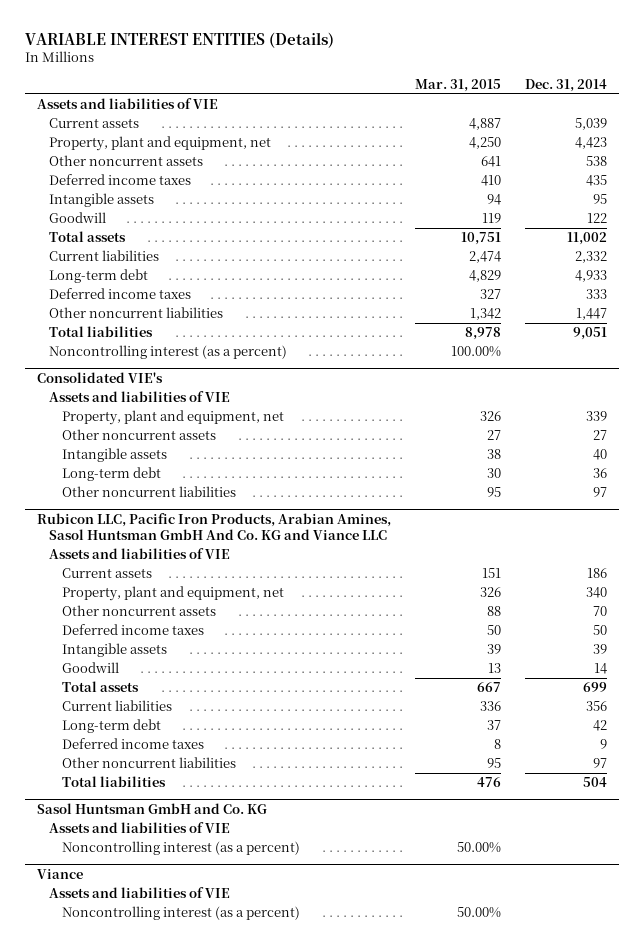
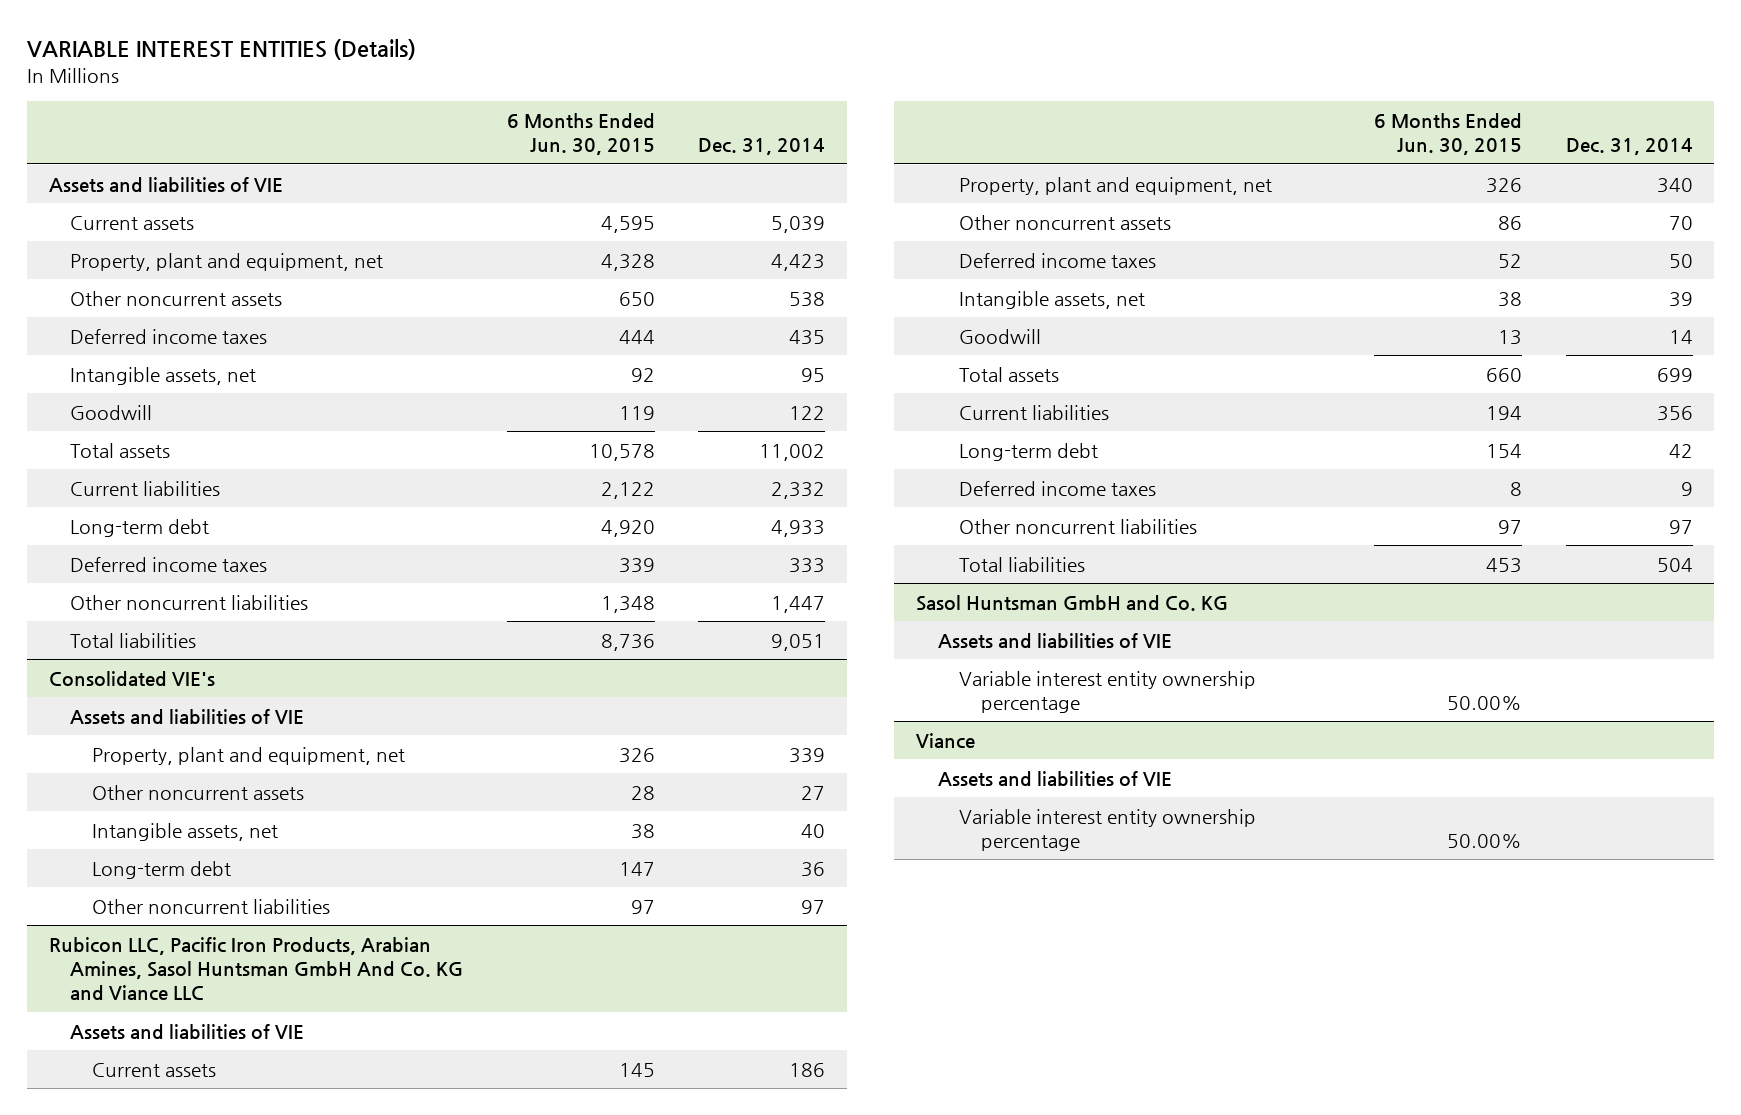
[414,78,501,92] Mar. 31, 2015 -> none
none -> [506,112,655,156] 6 Months Ended Jun. 30, 2015
[49,193,155,208] Intangible assets -> [70,366,257,385] Intangible assets, net
[49,345,288,360] Noncontrolling interest (as a percent) -> none
[61,448,167,463] Intangible assets -> [92,822,279,841] Intangible assets, net
[61,643,167,658] Intangible assets -> [959,290,1146,309] Intangible assets, net
[61,841,300,856] Noncontrolling interest (as a percent) -> none
none -> [959,670,1257,713] Variable interest entity ownership percentage
[61,906,300,921] Noncontrolling interest (as a percent) -> none
none -> [959,808,1257,851] Variable interest entity ownership percentage

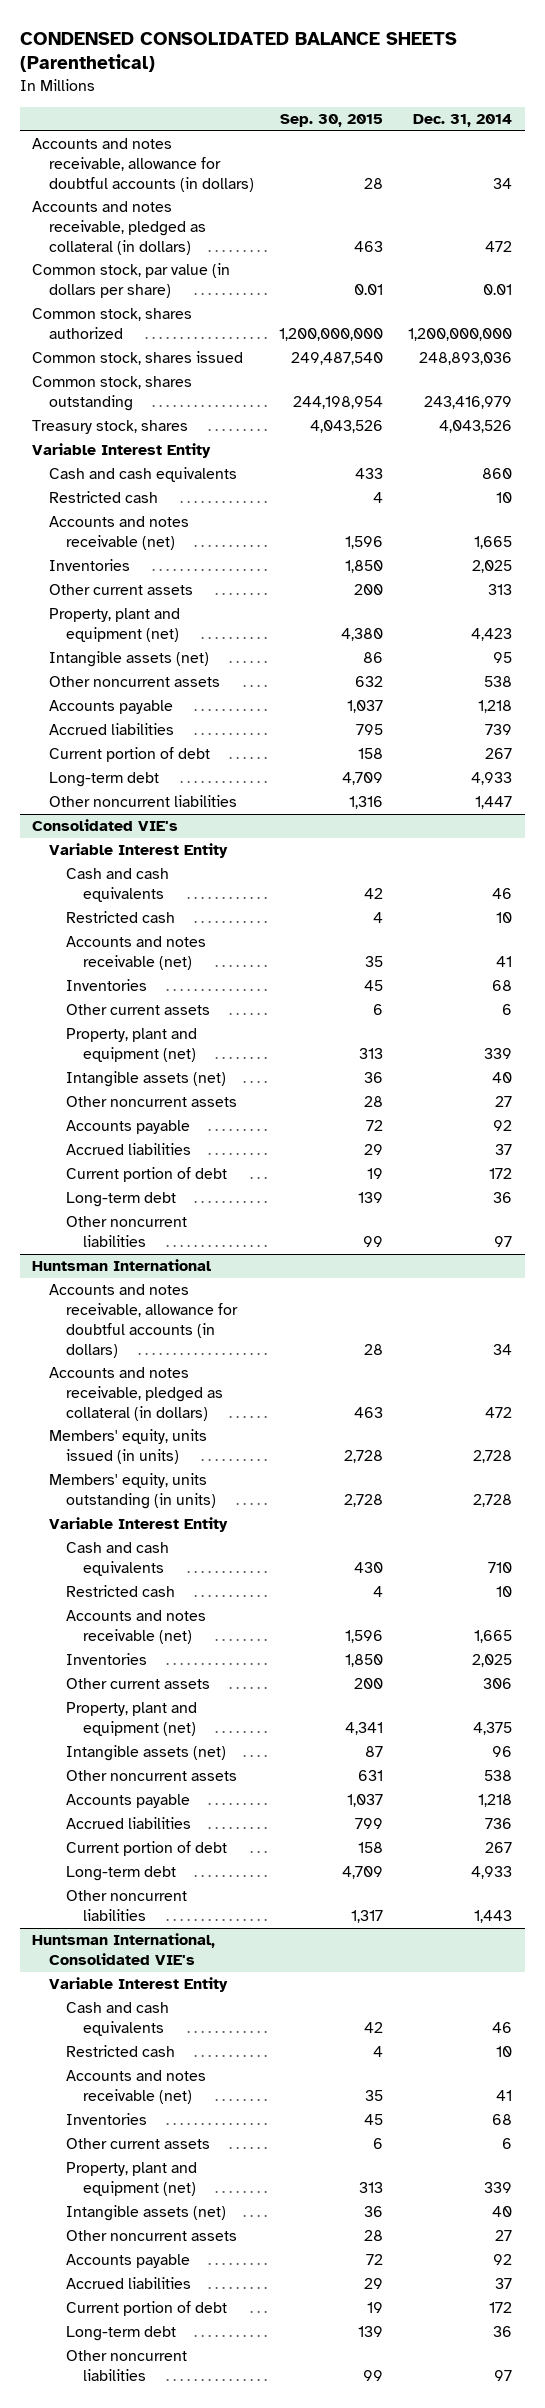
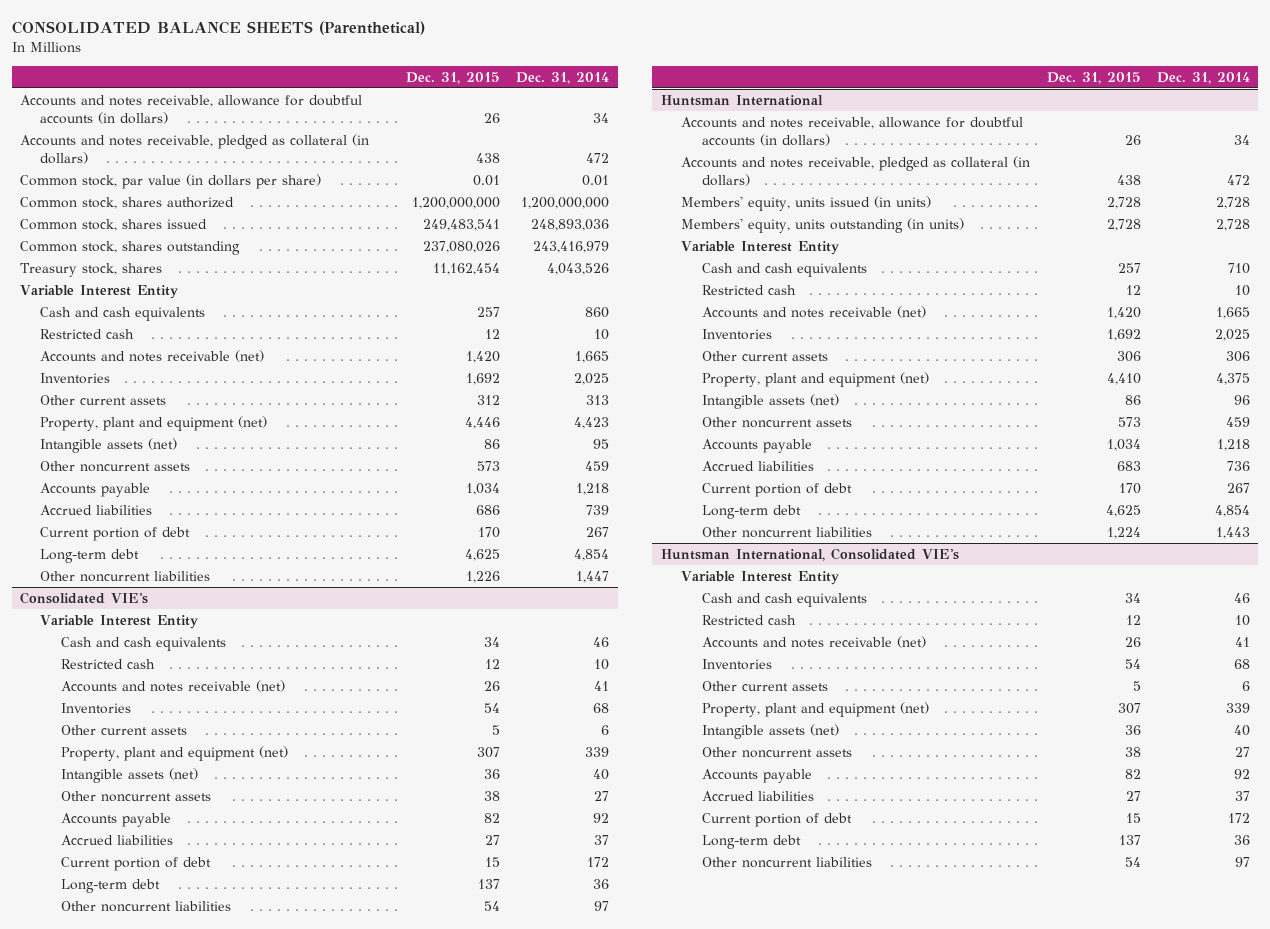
[19,31,457,73] CONDENSED CONSOLIDATED BALANCE SHEETS (Parenthetical) -> [11,21,425,36] CONSOLIDATED BALANCE SHEETS (Parenthetical)
[280,114,384,128] Sep. 30, 2015 -> none
none -> [405,71,500,84] Dec. 31, 2015
[484,676,513,688] 538 -> [585,460,610,471] 459
[471,772,513,786] 4,933 -> [574,548,610,561] 4,854
[484,1770,513,1782] 538 -> [1226,416,1251,427] 459
[471,1866,513,1880] 4,933 -> [1215,504,1251,517] 4,854

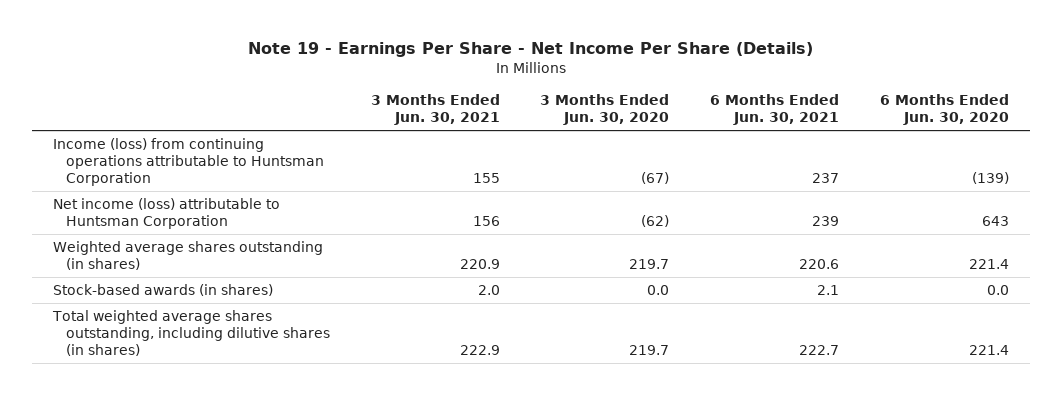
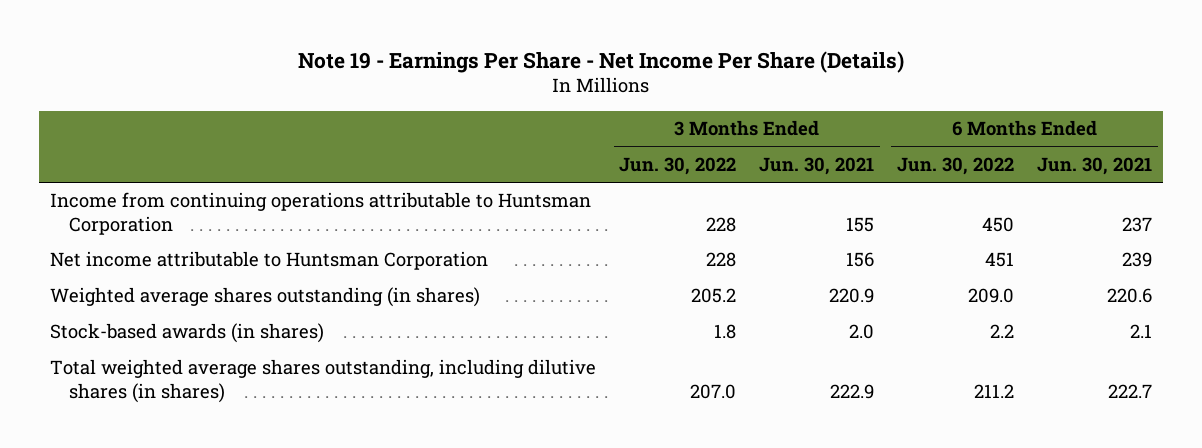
[540,94,670,126] 3 Months Ended Jun. 30, 2020 -> none
[880,94,1010,126] 6 Months Ended Jun. 30, 2020 -> none
none -> [619,156,737,175] Jun. 30, 2022
none -> [897,156,1015,175] Jun. 30, 2022
[52,138,324,186] Income (loss) from continuing operations attributable to Huntsman Corporation -> [50,192,592,235] Income from continuing operations attributable to Huntsman Corporation
[52,198,280,229] Net income (loss) attributable to Huntsman Corporation -> [50,251,489,271] Net income attributable to Huntsman Corporation

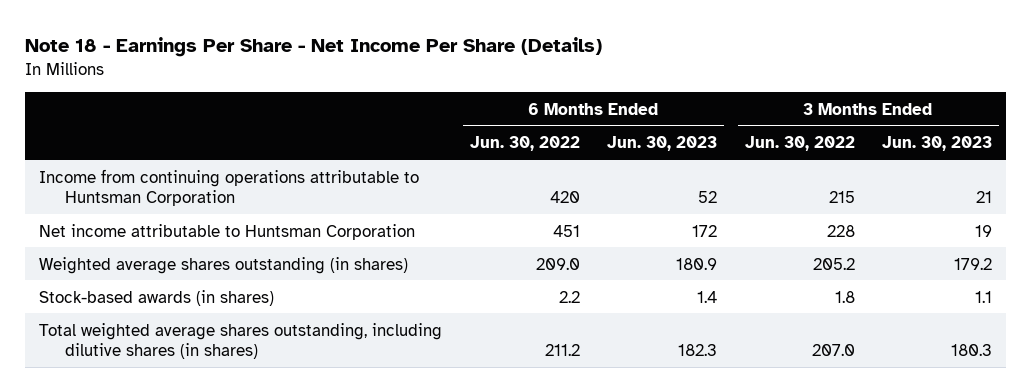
[298,50,905,73] Note 19 - Earnings Per Share - Net Income Per Share (Details) -> [25,37,603,58] Note 18 - Earnings Per Share - Net Income Per Share (Details)
[759,156,875,175] Jun. 30, 2021 -> none
[1037,156,1153,175] Jun. 30, 2021 -> none
none -> [607,136,718,152] Jun. 30, 2023
none -> [882,136,993,152] Jun. 30, 2023
[706,216,737,232] 228 -> [828,191,855,204] 215
[982,216,1015,232] 450 -> [549,191,580,204] 420

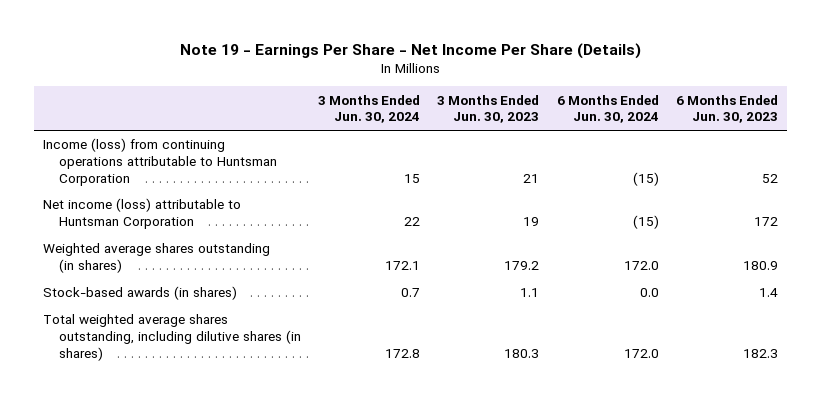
[25,37,603,58] Note 18 - Earnings Per Share - Net Income Per Share (Details) -> [179,42,641,59] Note 19 - Earnings Per Share - Net Income Per Share (Details)
[469,136,580,152] Jun. 30, 2022 -> none
[744,136,855,152] Jun. 30, 2022 -> none
none -> [318,94,421,124] 3 Months Ended Jun. 30, 2024
none -> [556,94,659,124] 6 Months Ended Jun. 30, 2024
[39,168,420,207] Income from continuing operations attributable to Huntsman Corporation -> [42,138,277,186] Income (loss) from continuing operations attributable to Huntsman Corporation
[39,223,416,240] Net income attributable to Huntsman Corporation -> [42,198,241,229] Net income (loss) attributable to Huntsman Corporation

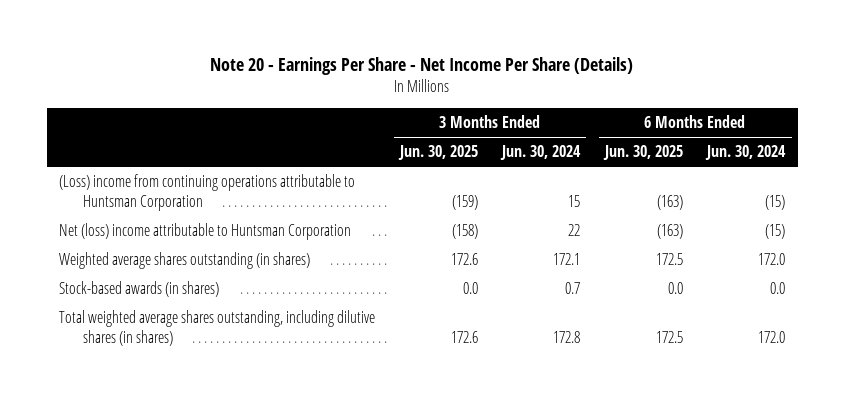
[179,42,641,59] Note 19 - Earnings Per Share - Net Income Per Share (Details) -> [210,57,634,76] Note 20 - Earnings Per Share - Net Income Per Share (Details)
[437,94,540,124] 3 Months Ended Jun. 30, 2023 -> none
[676,94,779,124] 6 Months Ended Jun. 30, 2023 -> none
none -> [397,145,478,161] Jun. 30, 2025
none -> [602,145,683,161] Jun. 30, 2025
[42,138,277,186] Income (loss) from continuing operations attributable to Huntsman Corporation -> [59,174,356,212] (Loss) income from continuing operations attributable to Huntsman Corporation
[42,198,241,229] Net income (loss) attributable to Huntsman Corporation -> [59,223,352,241] Net (loss) income attributable to Huntsman Corporation

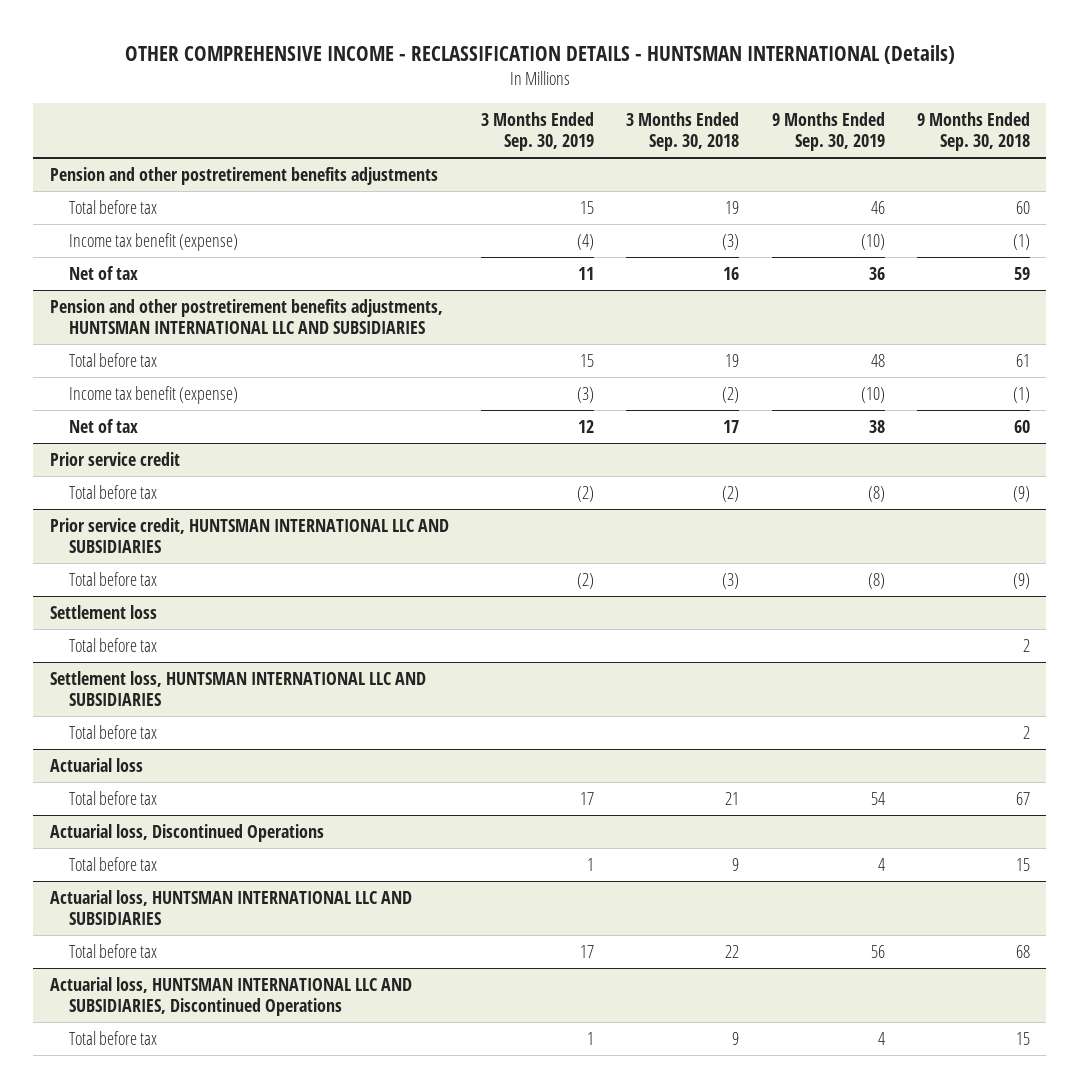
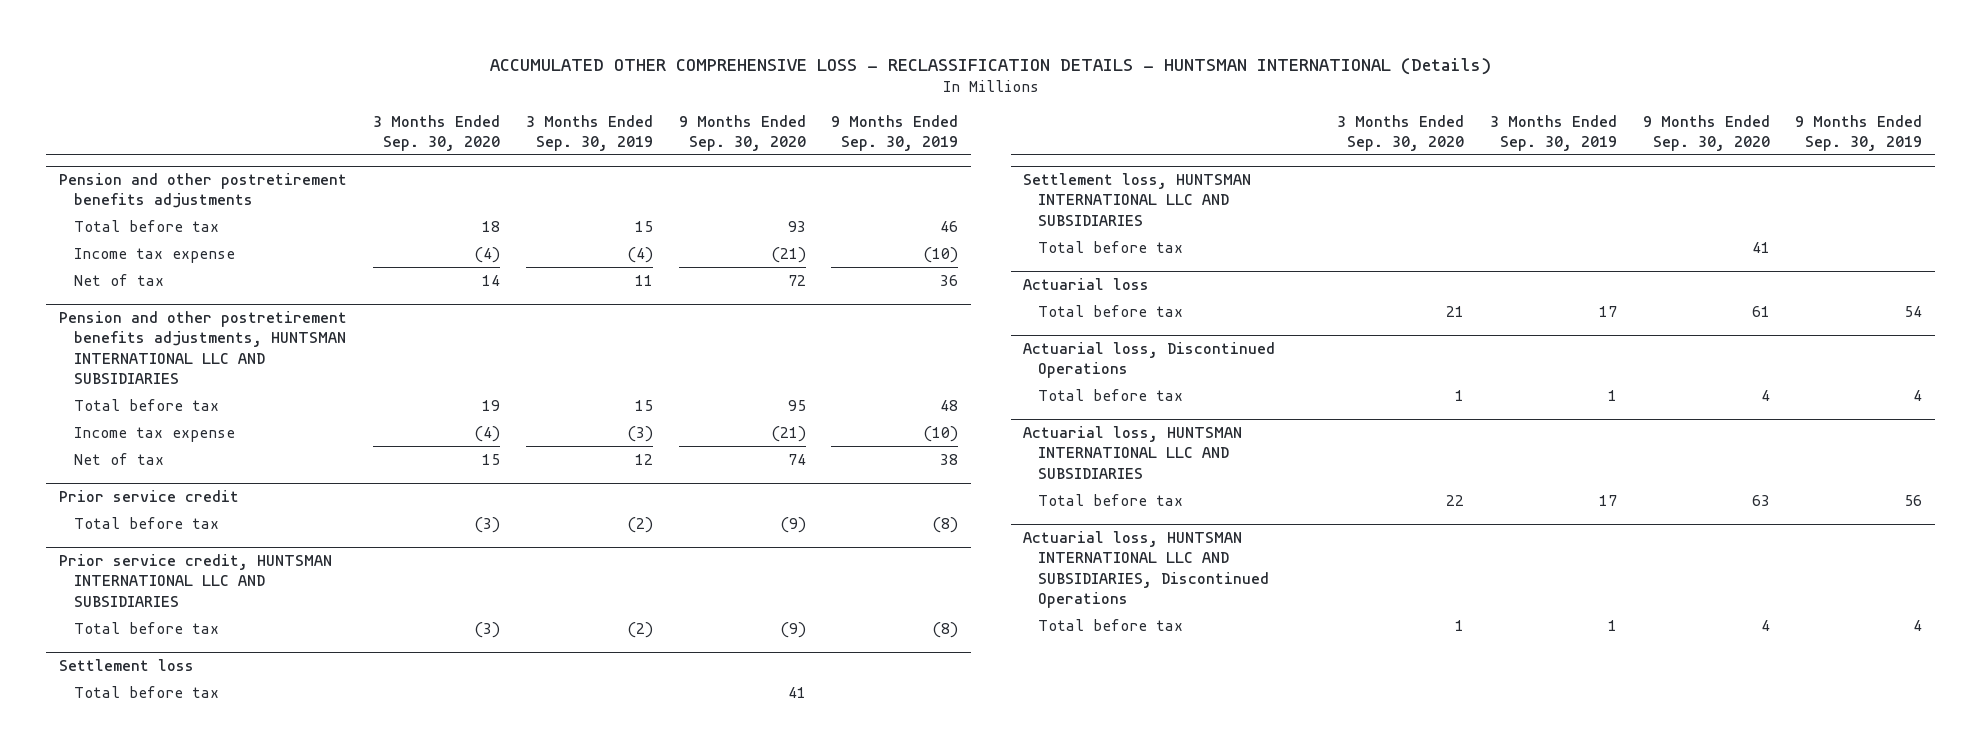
[124,45,955,65] OTHER COMPREHENSIVE INCOME - RECLASSIFICATION DETAILS - HUNTSMAN INTERNATIONAL (Details) -> [489,57,1491,75] ACCUMULATED OTHER COMPREHENSIVE LOSS - RECLASSIFICATION DETAILS - HUNTSMAN INTERNATIONAL (Details)
[626,112,740,151] 3 Months Ended Sep. 30, 2018 -> none
[917,112,1031,151] 9 Months Ended Sep. 30, 2018 -> none
none -> [372,114,500,151] 3 Months Ended Sep. 30, 2020
none -> [678,114,806,151] 9 Months Ended Sep. 30, 2020
[68,232,238,251] Income tax benefit (expense) -> [74,247,236,263] Income tax expense
[68,385,238,404] Income tax benefit (expense) -> [74,426,236,442] Income tax expense

